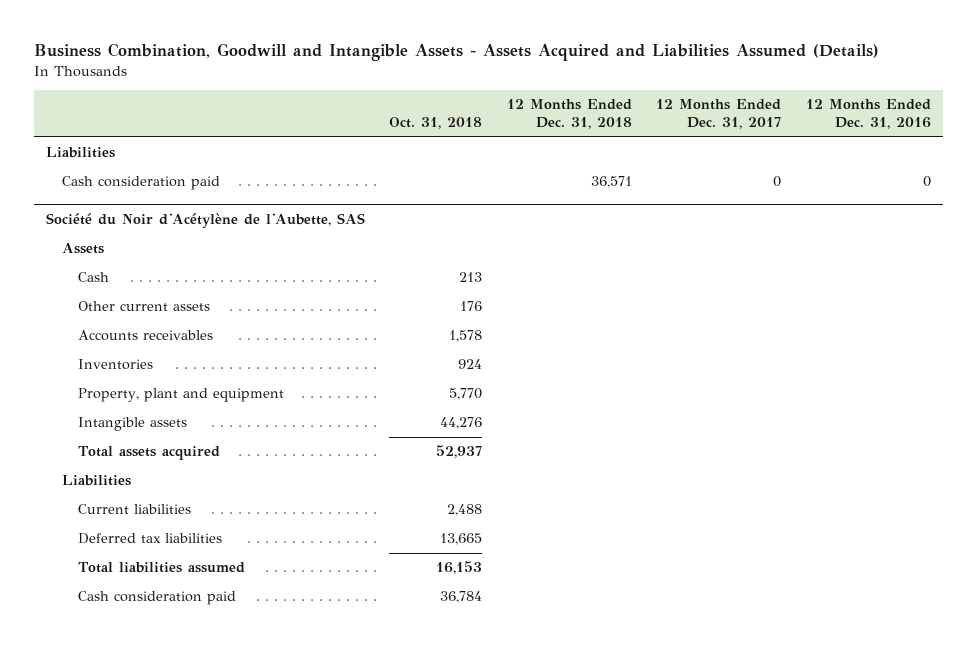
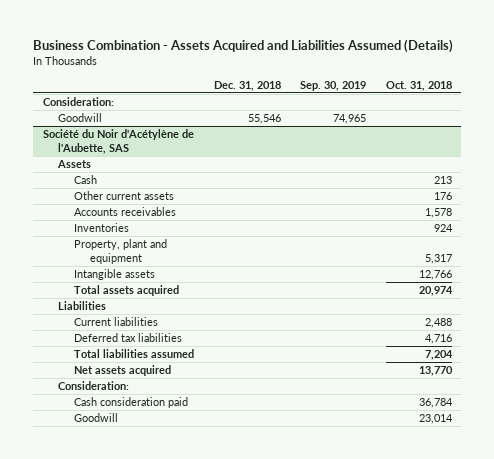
[33,43,879,62] Business Combination, Goodwill and Intangible Assets - Assets Acquired and Liabilities Assumed (Details) -> [32,39,453,54] Business Combination - Assets Acquired and Liabilities Assumed (Details)
[506,99,632,130] 12 Months Ended Dec. 31, 2018 -> none
[656,99,782,130] 12 Months Ended Dec. 31, 2017 -> none
[805,99,931,130] 12 Months Ended Dec. 31, 2016 -> none
none -> [213,80,281,91] Dec. 31, 2018
none -> [300,80,367,91] Sep. 30, 2019
[46,147,116,159] Liabilities -> none
[61,176,220,191] Cash consideration paid -> none
none -> [42,97,114,107] Consideration:
none -> [58,113,103,123] Goodwill
[449,388,483,401] 5,770 -> [424,253,452,264] 5,317
[440,417,483,430] 44,276 -> [418,270,452,281] 12,766
[436,445,483,459] 52,937 -> [418,286,453,297] 20,974
[440,533,483,546] 13,665 -> [424,334,452,345] 4,716
[436,561,483,575] 16,153 -> [424,350,453,361] 7,204
none -> [74,365,172,377] Net assets acquired
none -> [58,381,130,391] Consideration:
none -> [74,413,119,423] Goodwill

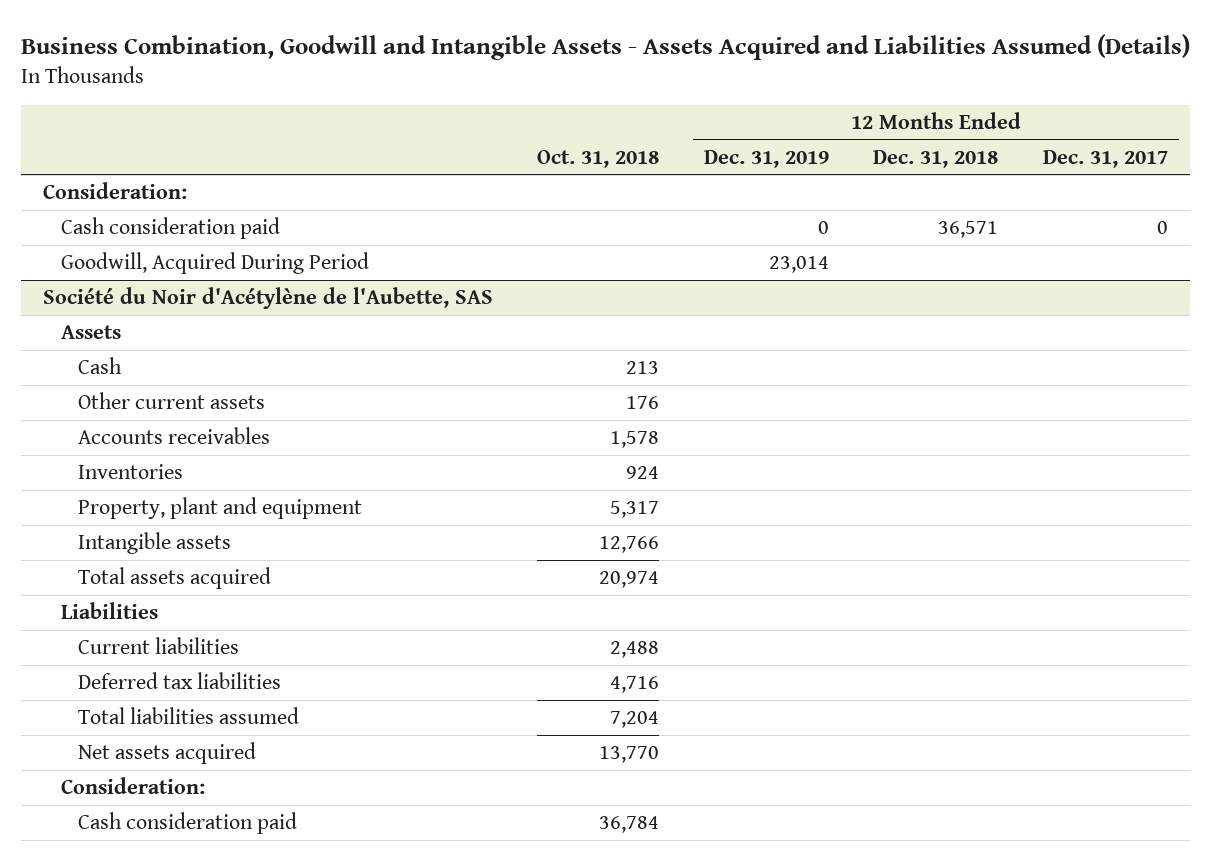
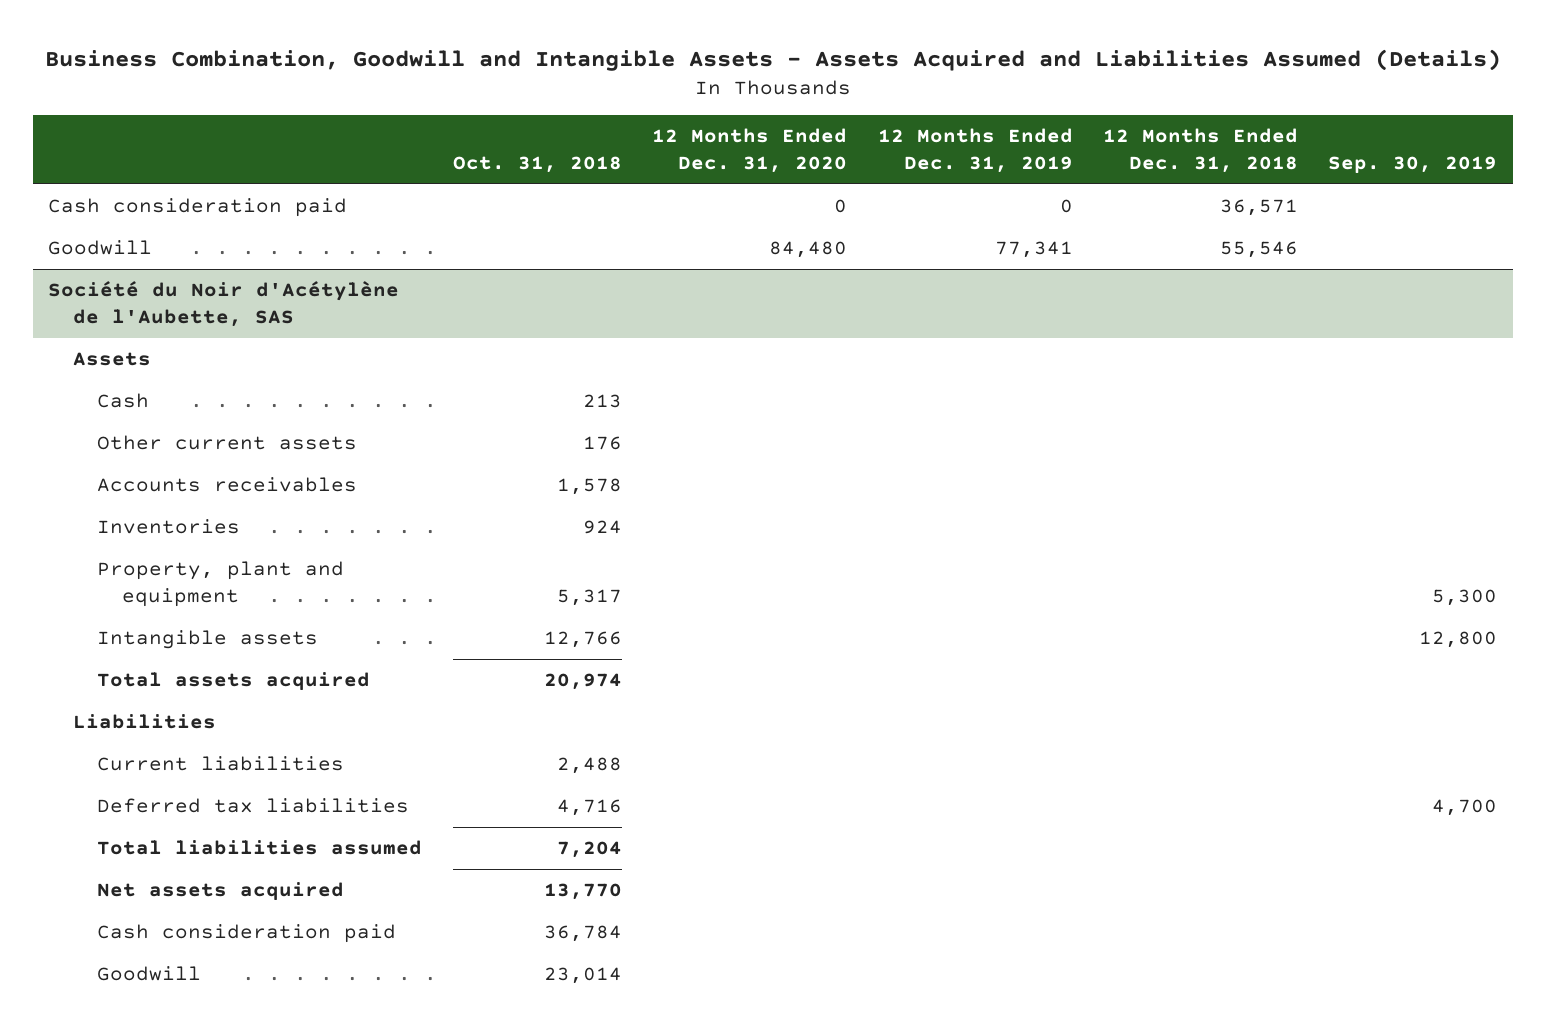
[1042,149,1168,168] Dec. 31, 2017 -> none
none -> [652,128,848,173] 12 Months Ended Dec. 31, 2020
none -> [1328,155,1498,173] Sep. 30, 2019
[42,182,187,200] Consideration: -> none
[60,252,369,275] Goodwill, Acquired During Period -> none
none -> [48,240,153,256] Goodwill
[60,777,205,795] Consideration: -> none
none -> [97,966,202,982] Goodwill

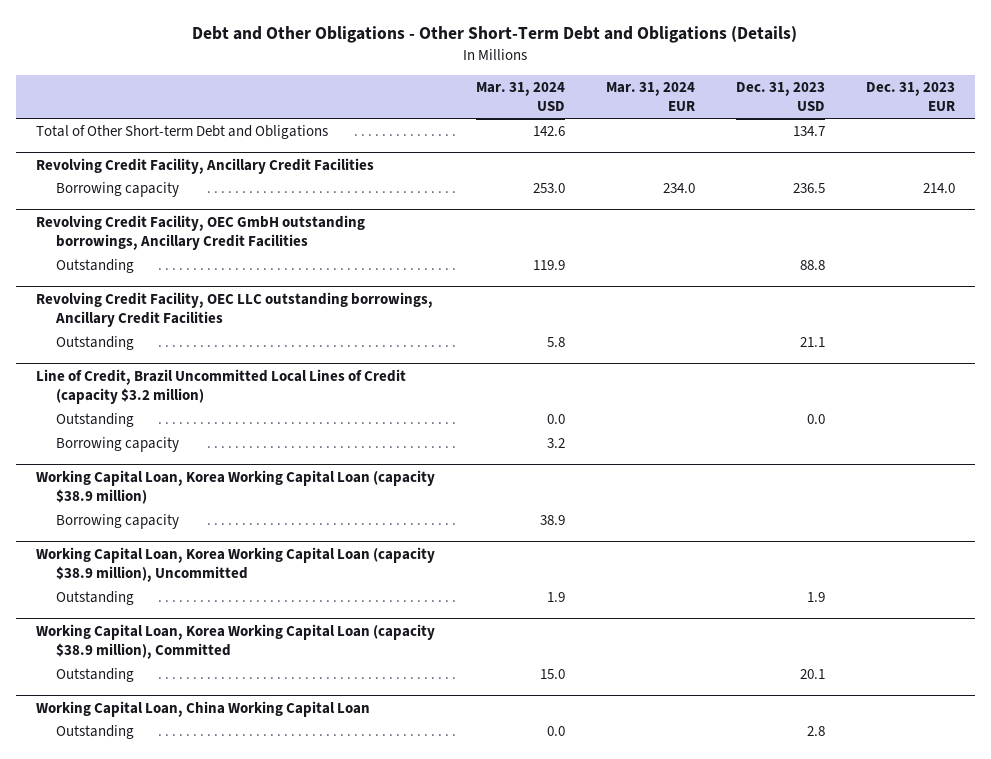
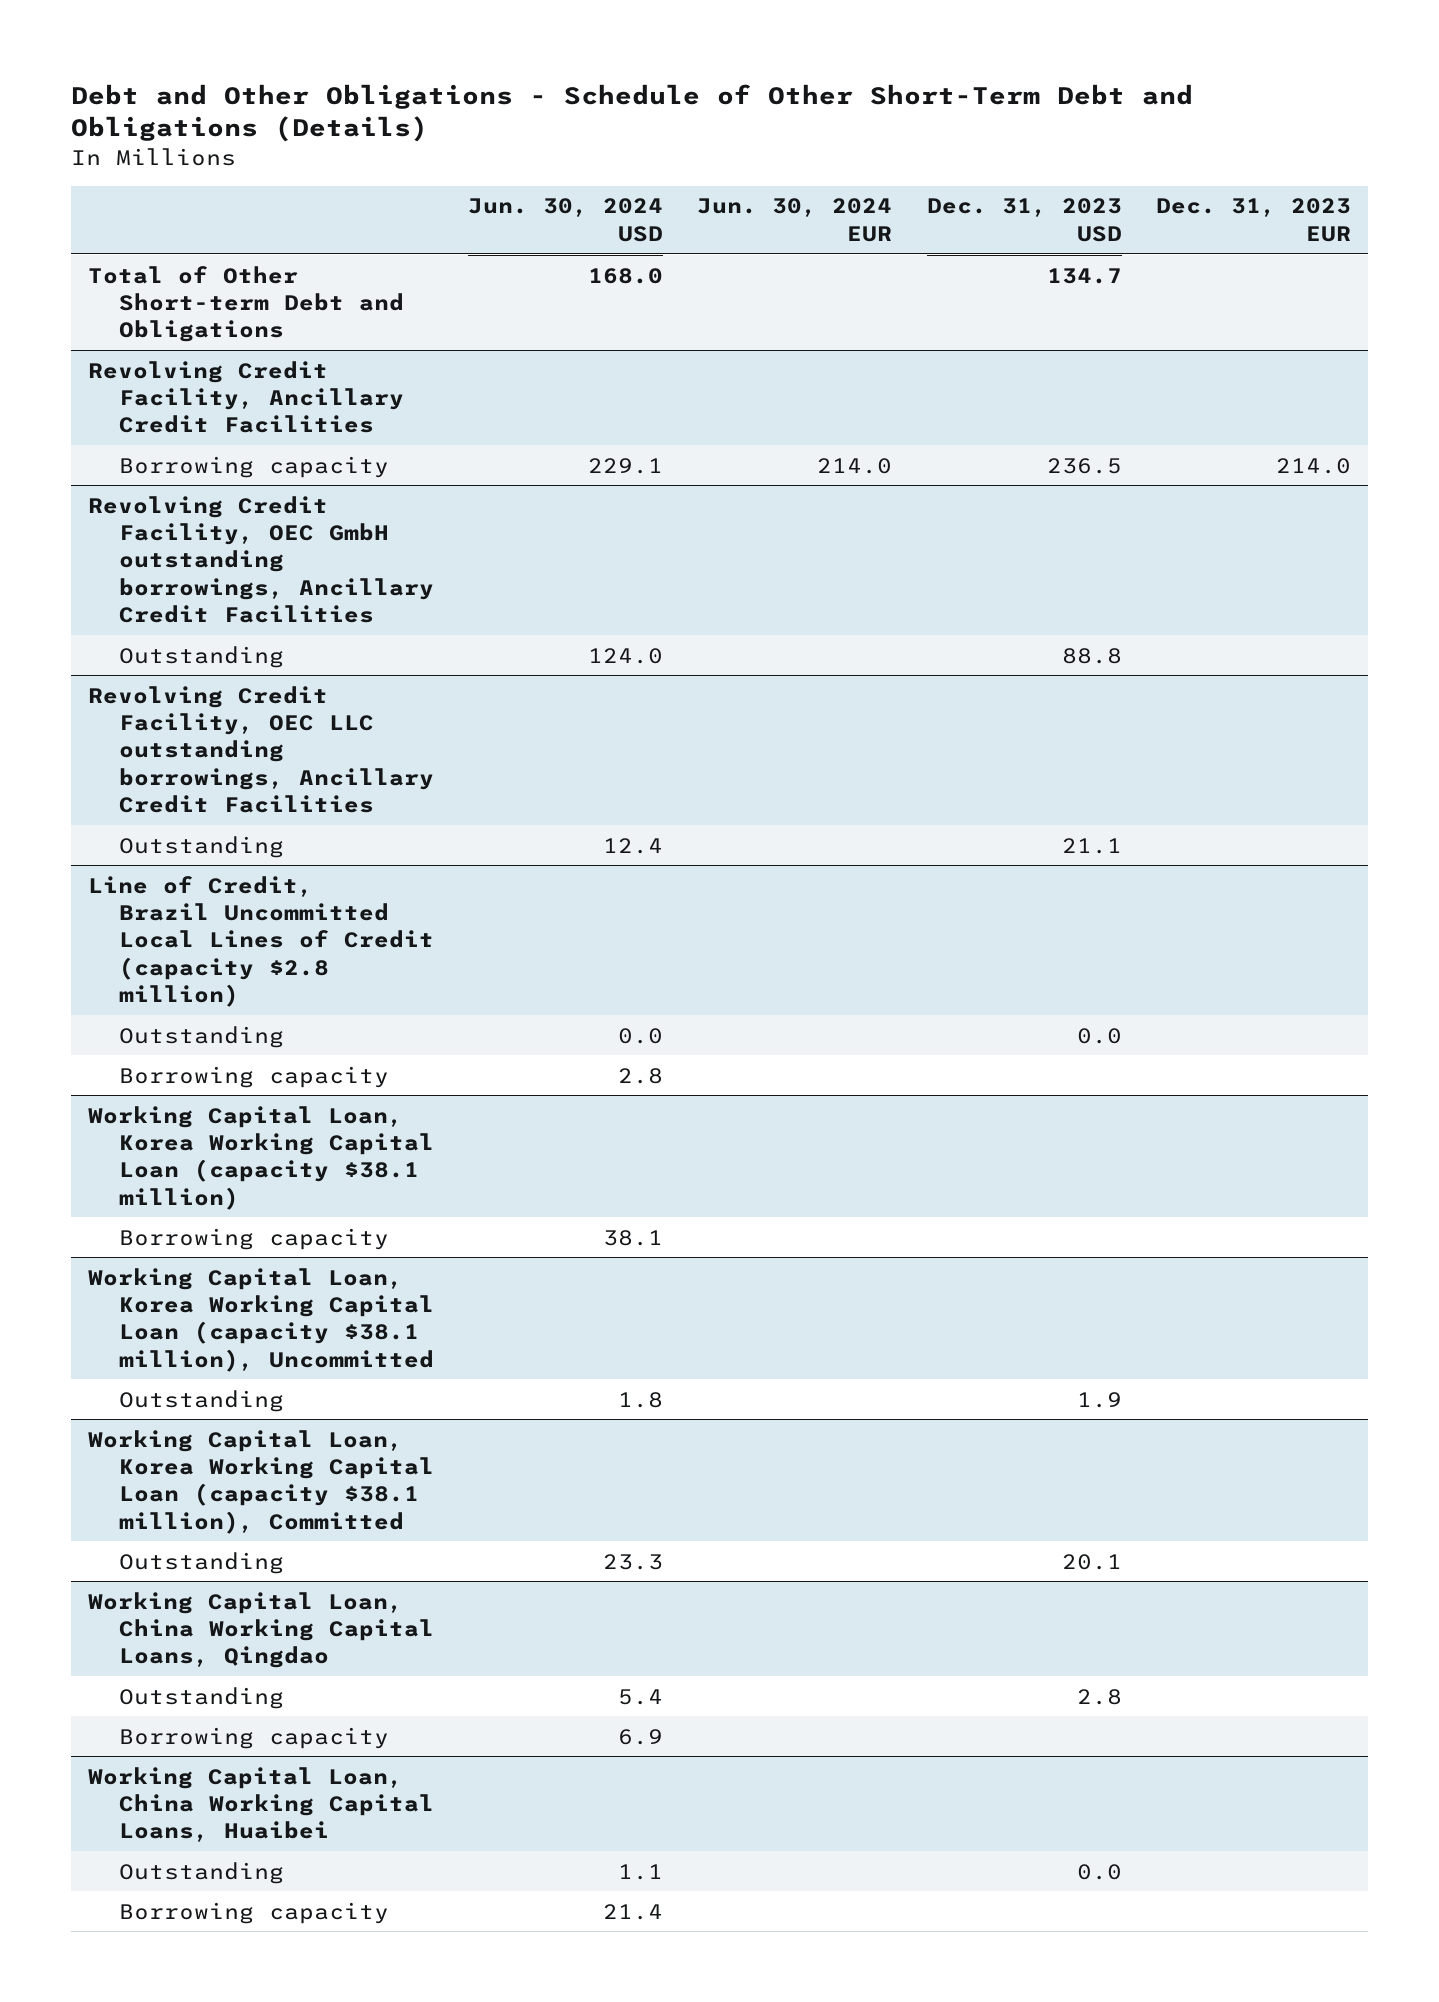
[192,26,798,44] Debt and Other Obligations - Other Short-Term Debt and Obligations (Details) -> [70,83,1193,143] Debt and Other Obligations - Schedule of Other Short-Term Debt and Obligations (Details)
[476,81,566,112] Mar. 31, 2024 USD -> none
[605,81,695,112] Mar. 31, 2024 EUR -> none
none -> [468,198,664,242] Jun. 30, 2024 USD
none -> [697,198,893,242] Jun. 30, 2024 EUR
[36,368,407,404] Line of Credit, Brazil Uncommitted Local Lines of Credit (capacity $3.2 million) -> [87,875,434,1008] Line of Credit, Brazil Uncommitted Local Lines of Credit (capacity $2.8 million)
[36,469,436,504] Working Capital Loan, Korea Working Capital Loan (capacity $38.9 million) -> [87,1105,434,1210] Working Capital Loan, Korea Working Capital Loan (capacity $38.1 million)
[36,546,436,582] Working Capital Loan, Korea Working Capital Loan (capacity $38.9 million), Uncommitted -> [87,1267,434,1372] Working Capital Loan, Korea Working Capital Loan (capacity $38.1 million), Uncommitted
[36,623,436,659] Working Capital Loan, Korea Working Capital Loan (capacity $38.9 million), Committed -> [87,1429,434,1534] Working Capital Loan, Korea Working Capital Loan (capacity $38.1 million), Committed
[36,700,371,717] Working Capital Loan, China Working Capital Loan -> [87,1591,434,1669] Working Capital Loan, China Working Capital Loans, Qingdao
none -> [118,1726,389,1749] Borrowing capacity
none -> [87,1766,434,1843] Working Capital Loan, China Working Capital Loans, Huaibei
none -> [118,1861,284,1884] Outstanding
none -> [118,1901,389,1924] Borrowing capacity

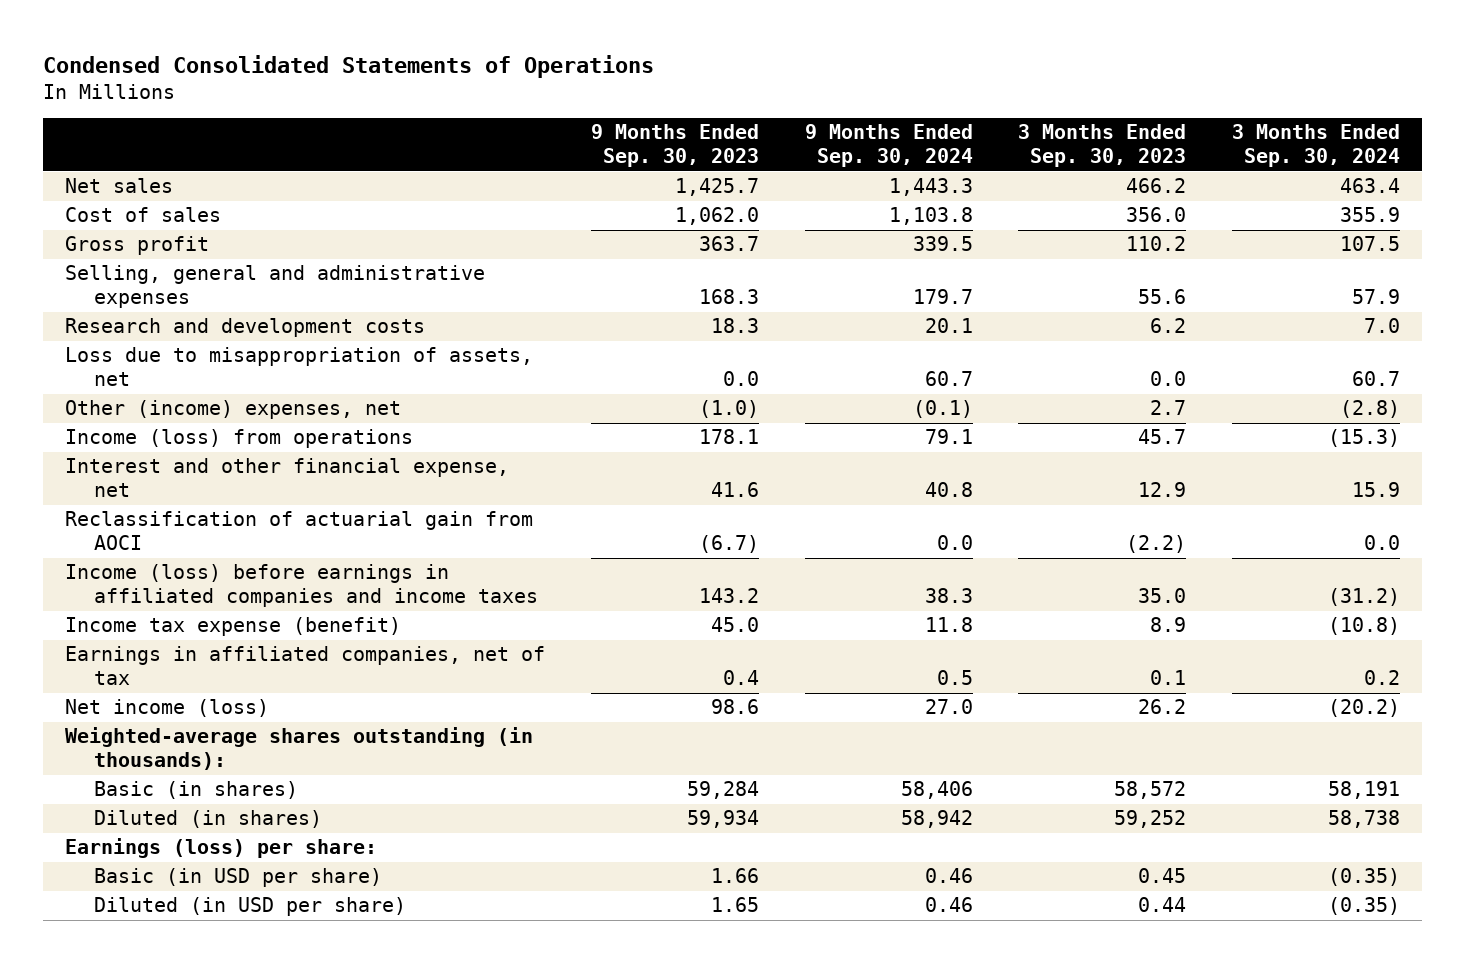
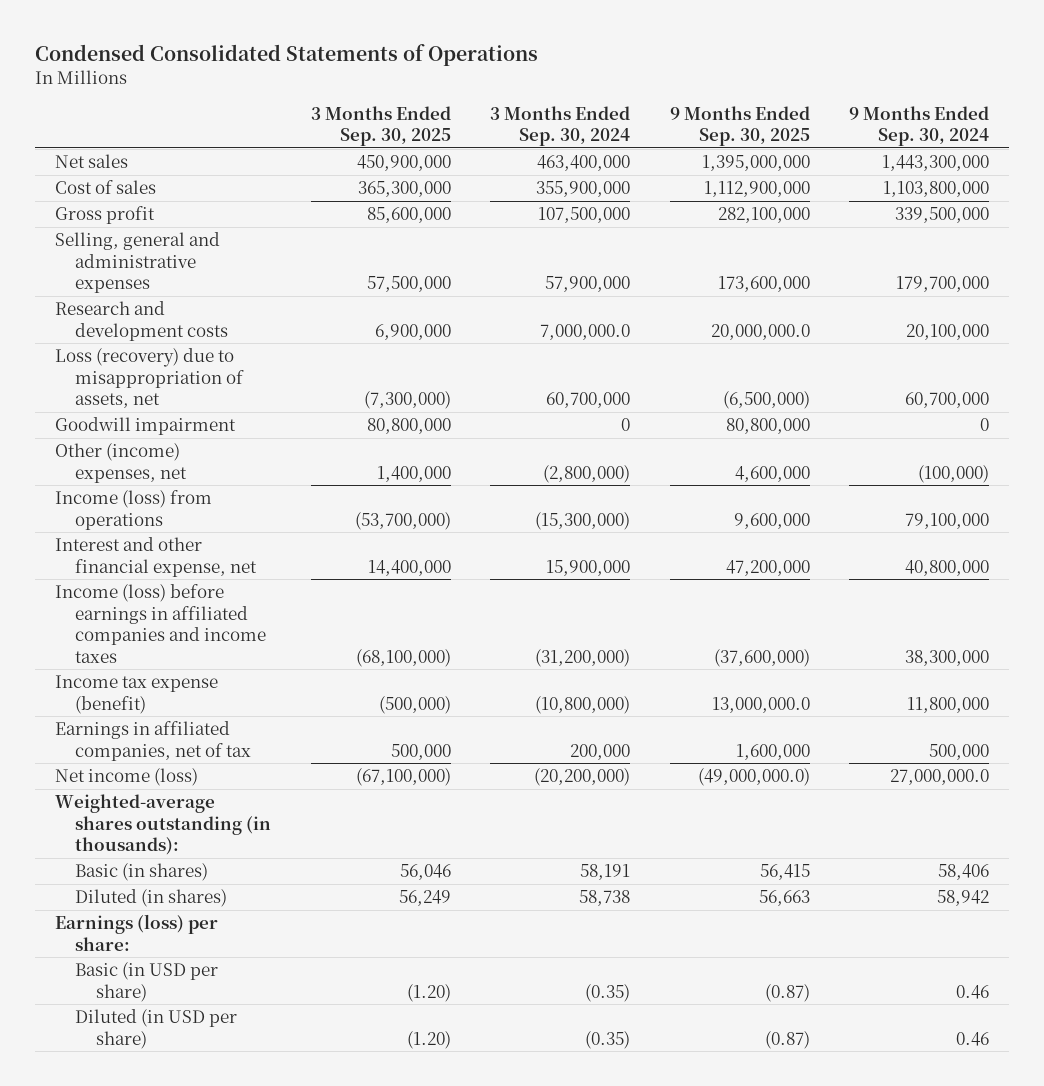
[591,124,760,168] 9 Months Ended Sep. 30, 2023 -> none
[1018,124,1187,168] 3 Months Ended Sep. 30, 2023 -> none
none -> [310,105,451,147] 3 Months Ended Sep. 30, 2025
none -> [669,105,810,147] 9 Months Ended Sep. 30, 2025
[65,511,534,551] Reclassification of actuarial gain from AOCI -> none
[888,178,973,197] 1,443.3 -> [882,155,990,172] 1,443,300,000
[1339,178,1400,194] 463.4 -> [537,155,631,172] 463,400,000
[888,207,973,226] 1,103.8 -> [883,181,990,198] 1,103,800,000
[1339,207,1400,223] 355.9 -> [536,181,631,198] 355,900,000
[912,236,973,252] 339.5 -> [895,207,990,224] 339,500,000
[1339,236,1400,252] 107.5 -> [538,207,631,224] 107,500,000
[912,289,973,305] 179.7 -> [896,276,990,293] 179,700,000
[1351,289,1400,305] 57.9 -> [545,276,631,293] 57,900,000
[924,318,973,334] 20.1 -> [906,323,990,340] 20,100,000
[1363,318,1400,334] 7.0 -> [540,323,631,340] 7,000,000.0
[65,347,534,387] Loss due to misappropriation of assets, net -> [54,348,245,409] Loss (recovery) due to misappropriation of assets, net
[924,371,973,387] 60.7 -> [905,392,990,409] 60,700,000
[1351,371,1400,387] 60.7 -> [546,392,631,409] 60,700,000
none -> [54,417,236,436] Goodwill impairment
[912,400,973,419] (0.1) -> [918,464,990,483] (100,000)
[1339,400,1400,419] (2.8) -> [543,464,631,483] (2,800,000)
[924,429,973,445] 79.1 -> [905,512,990,529] 79,100,000
[1327,429,1400,448] (15.3) -> [535,511,631,530] (15,300,000)
[924,482,973,498] 40.8 -> [905,559,990,576] 40,800,000
[1351,482,1400,498] 15.9 -> [546,559,631,576] 15,900,000
[924,588,973,604] 38.3 -> [905,649,990,666] 38,300,000
[1327,588,1400,607] (31.2) -> [535,648,631,667] (31,200,000)
[924,617,973,633] 11.8 -> [907,696,990,713] 11,800,000
[1327,617,1400,636] (10.8) -> [535,695,631,714] (10,800,000)
[936,670,973,686] 0.5 -> [929,743,990,760] 500,000
[1363,670,1400,686] 0.2 -> [570,743,631,760] 200,000
[924,699,973,715] 27.0 -> [890,769,990,786] 27,000,000.0
[1327,699,1400,718] (20.2) -> [534,768,631,787] (20,200,000)

